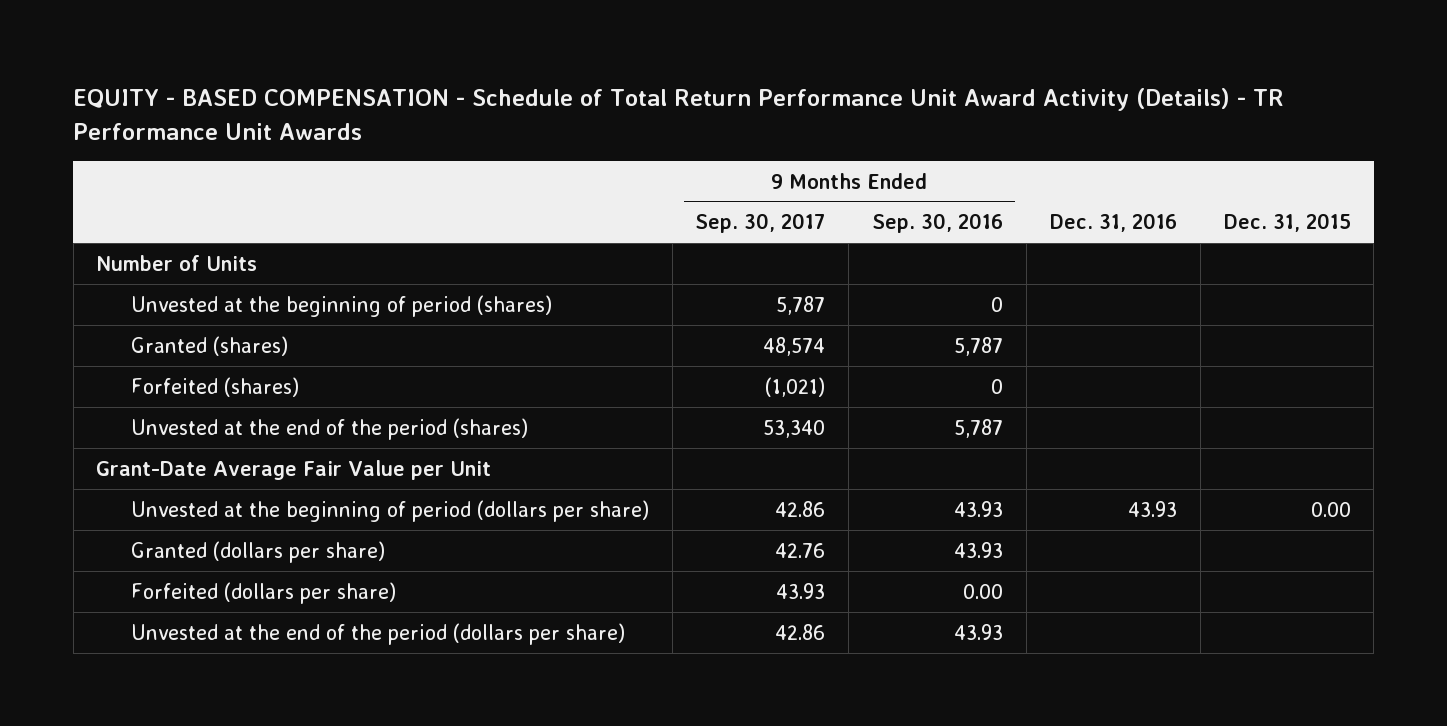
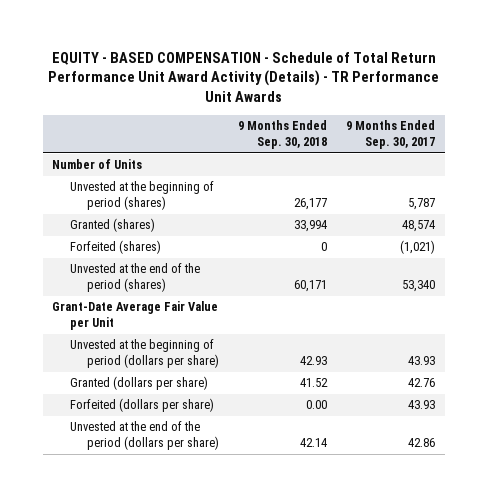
[872,213,1004,234] Sep. 30, 2016 -> none
[1049,213,1177,233] Dec. 31, 2016 -> none
[1223,213,1351,233] Dec. 31, 2015 -> none
none -> [238,120,328,150] 9 Months Ended Sep. 30, 2018
[775,500,826,517] 42.86 -> [408,356,436,366] 43.93

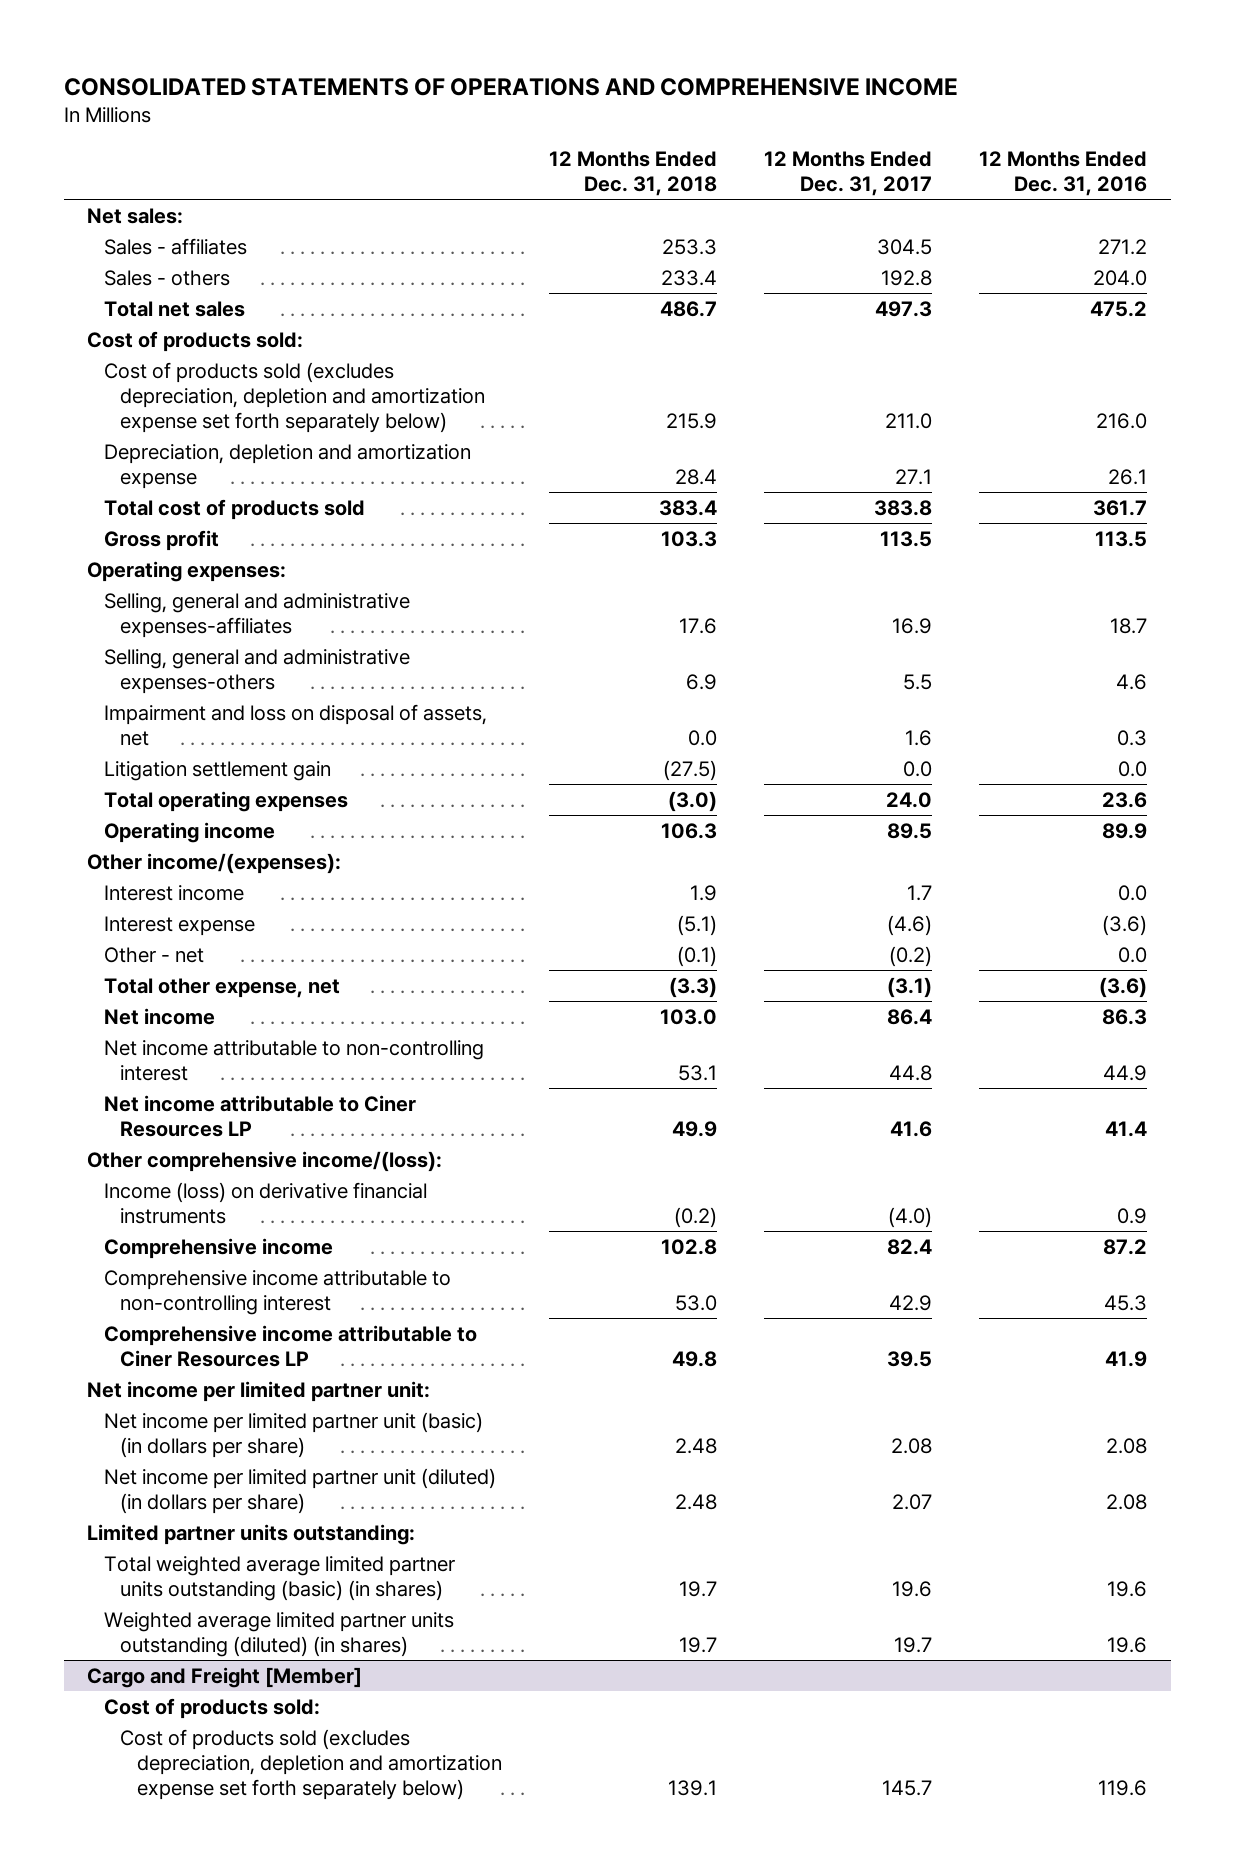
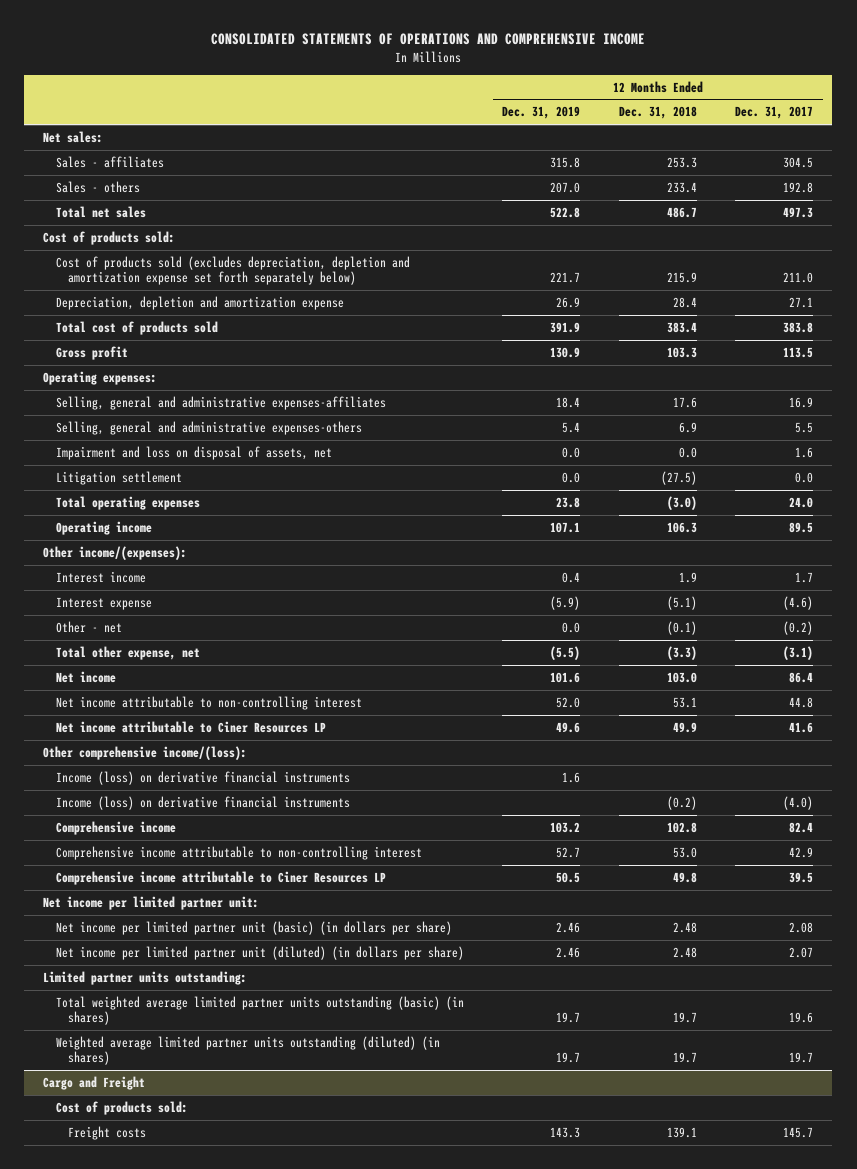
[979,150,1148,196] 12 Months Ended Dec. 31, 2016 -> none
none -> [502,106,581,120] Dec. 31, 2019
[103,760,331,781] Litigation settlement gain -> [55,470,182,485] Litigation settlement
none -> [55,770,350,785] Income (loss) on derivative financial instruments
[87,1666,363,1688] Cargo and Freight [Member] -> [43,1075,146,1090] Cargo and Freight
[120,1728,502,1800] Cost of products sold (excludes depreciation, depletion and amortization expense set forth separately below) -> [68,1125,147,1140] Freight costs

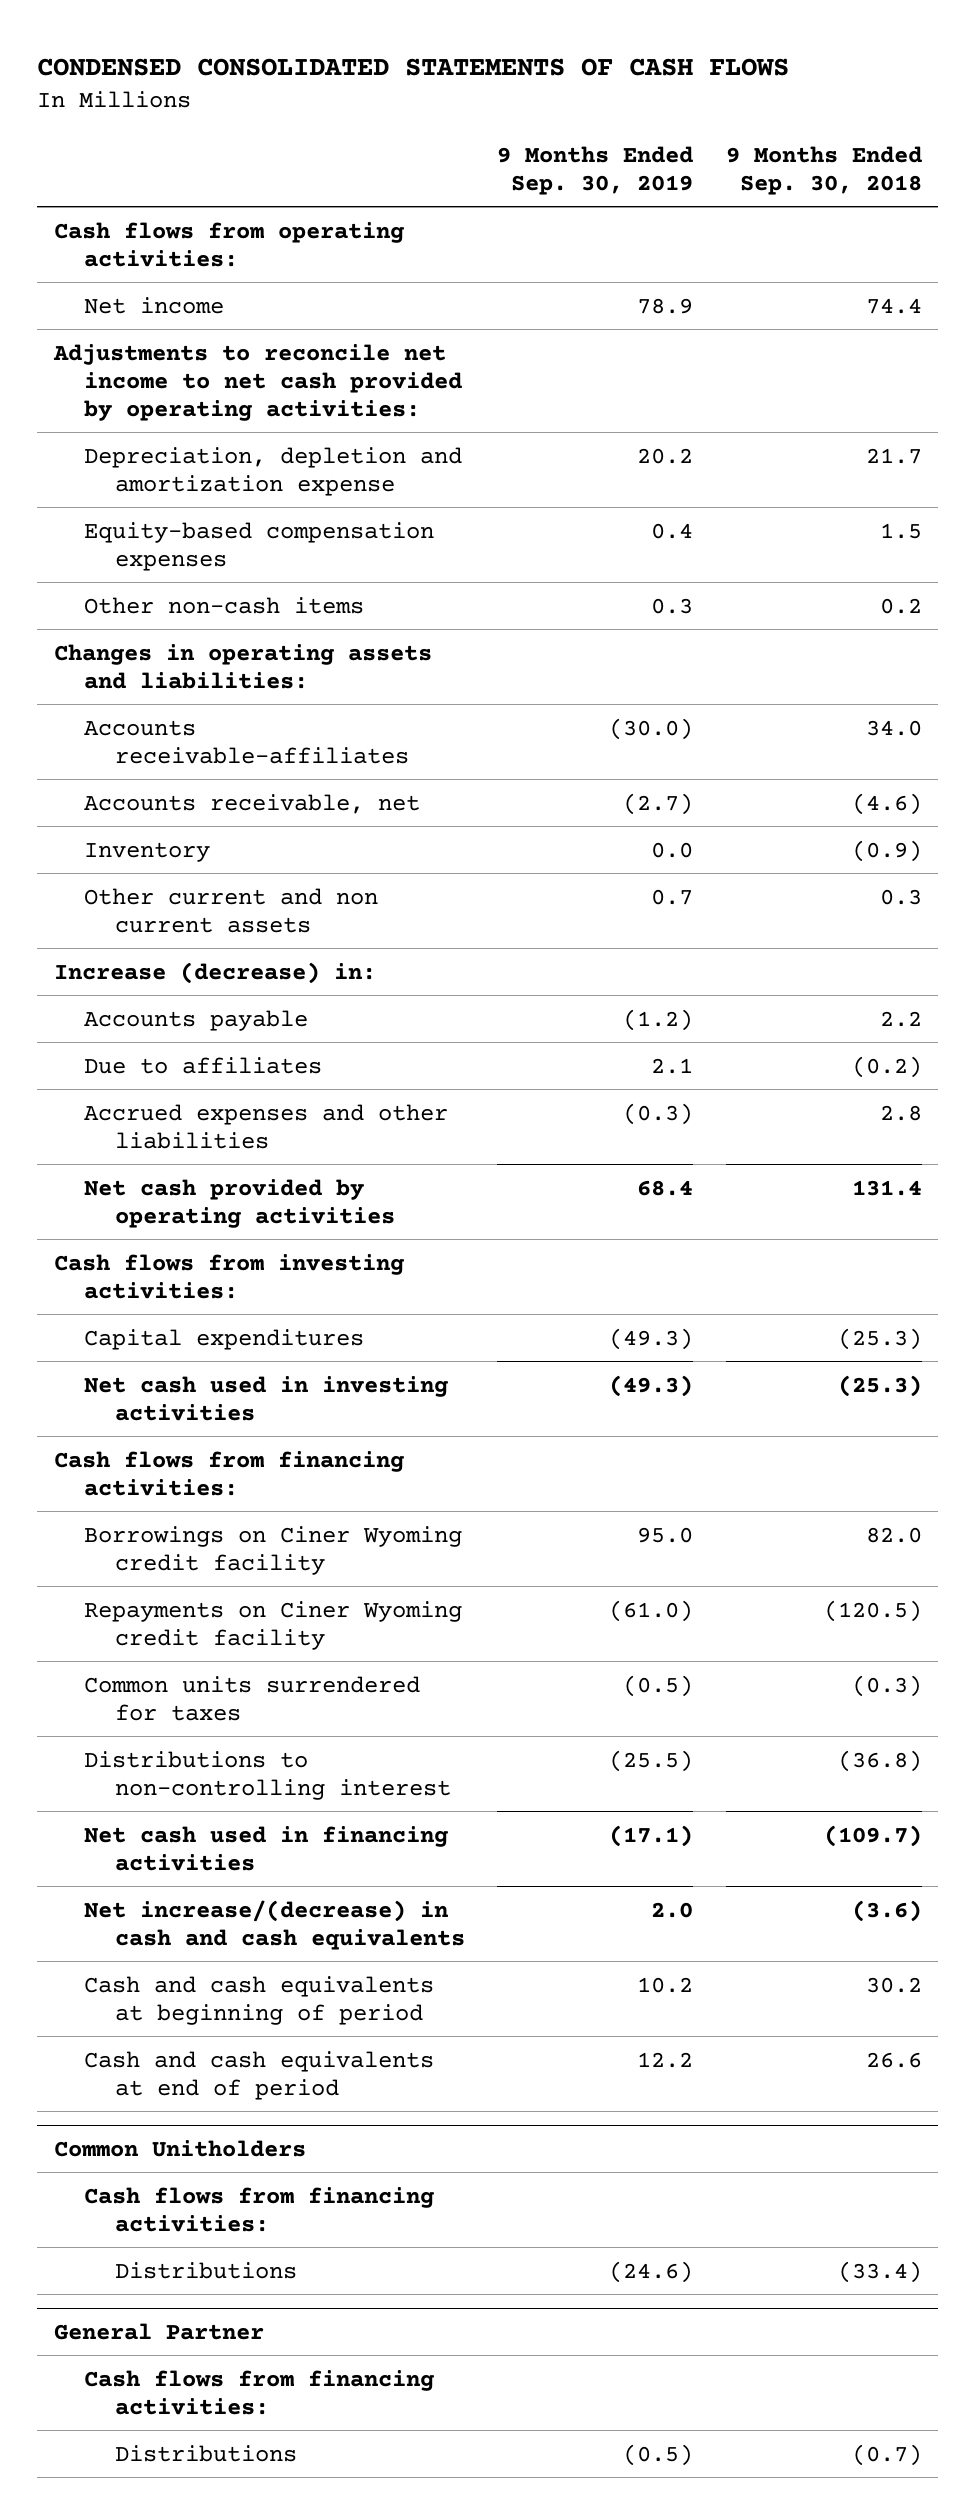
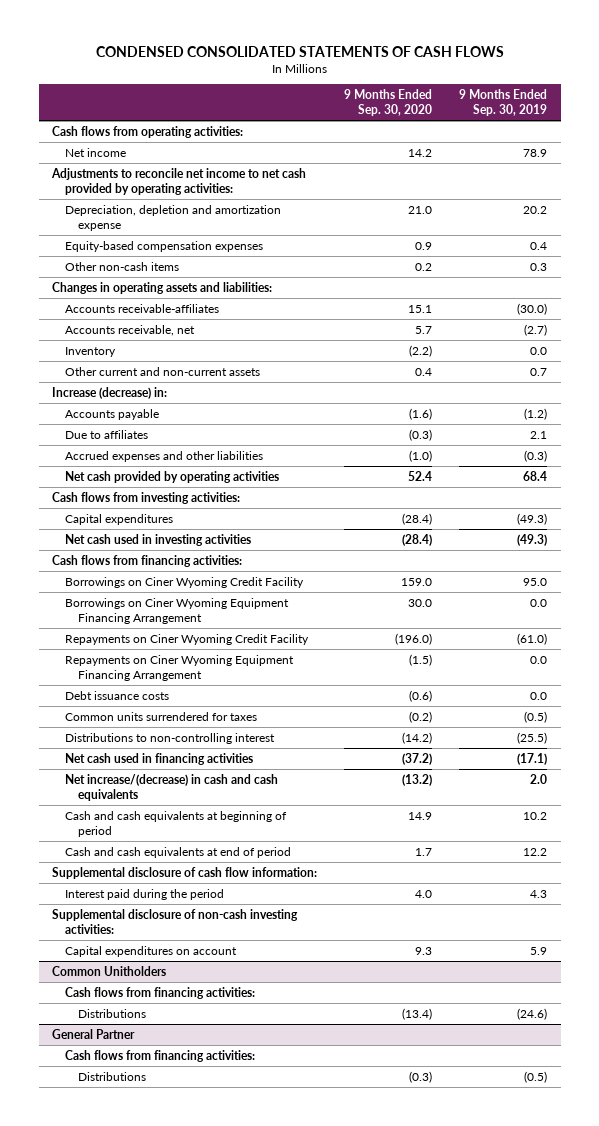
[726,145,923,195] 9 Months Ended Sep. 30, 2018 -> none
none -> [344,89,433,116] 9 Months Ended Sep. 30, 2020
[84,887,379,933] Other current and non current assets -> [65,366,261,376] Other current and non-current assets
[84,1525,463,1575] Borrowings on Ciner Wyoming credit facility -> [65,576,305,588] Borrowings on Ciner Wyoming Credit Facility
none -> [65,597,290,624] Borrowings on Ciner Wyoming Equipment Financing Arrangement
[84,1600,463,1650] Repayments on Ciner Wyoming credit facility -> [65,633,310,645] Repayments on Ciner Wyoming Credit Facility
none -> [65,654,295,681] Repayments on Ciner Wyoming Equipment Financing Arrangement
none -> [65,690,170,700] Debt issuance costs
none -> [52,866,318,879] Supplemental disclosure of cash flow information:
none -> [65,888,225,900] Interest paid during the period
none -> [52,908,299,934] Supplemental disclosure of non-cash investing activities:
none -> [65,945,238,957] Capital expenditures on account

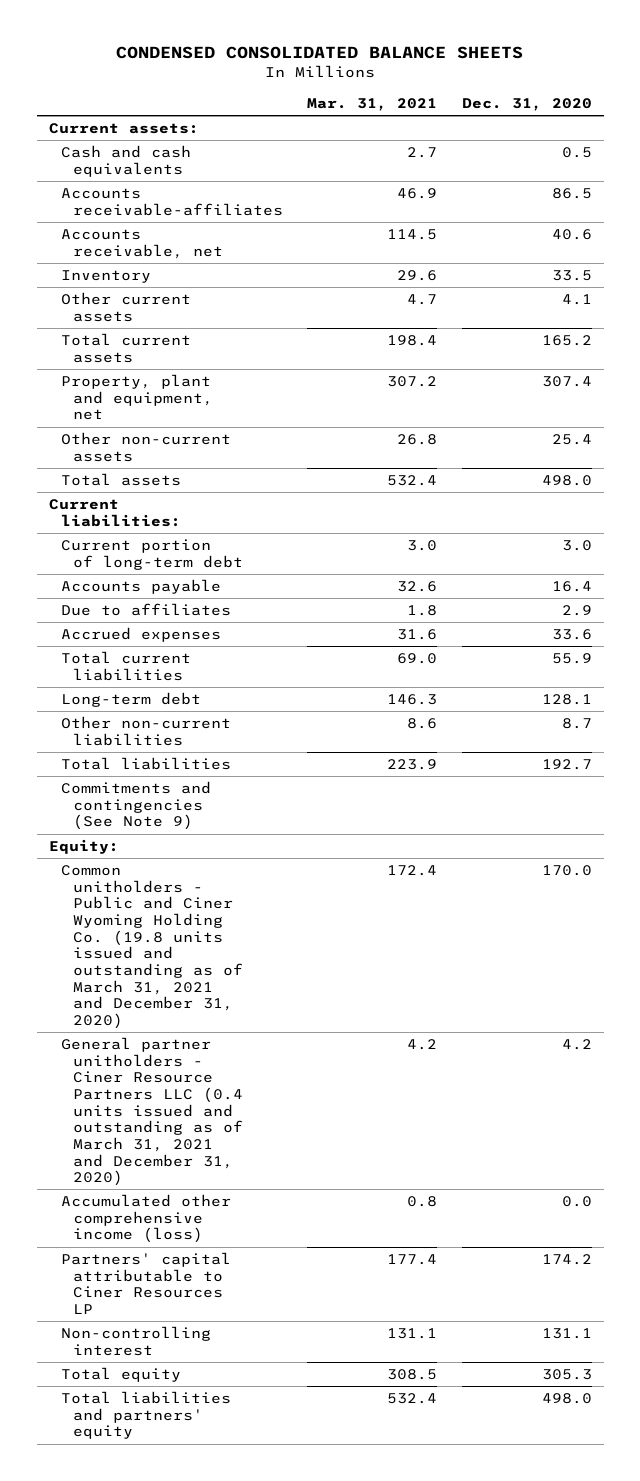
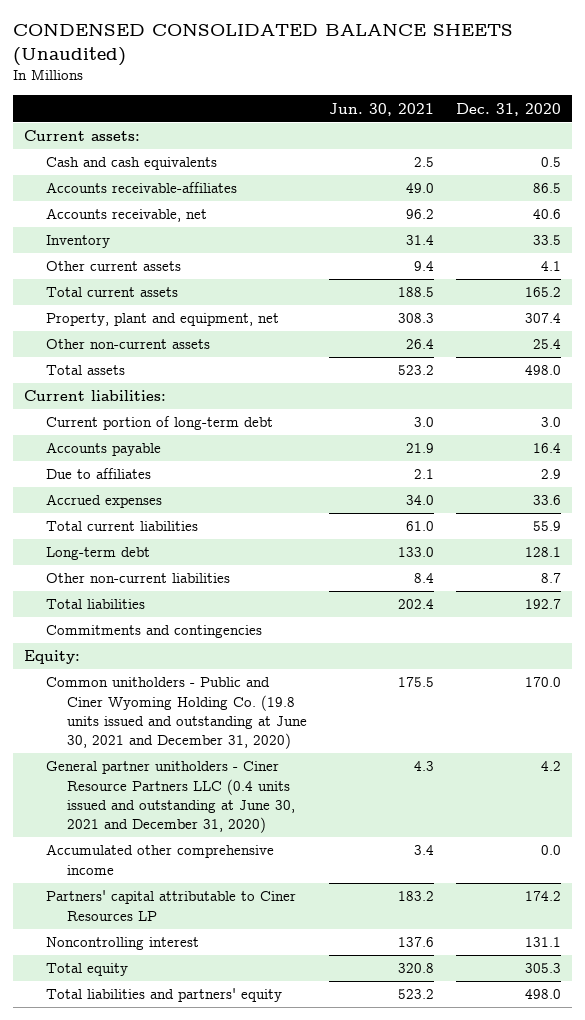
[116,46,524,60] CONDENSED CONSOLIDATED BALANCE SHEETS -> [12,23,513,66] CONDENSED CONSOLIDATED BALANCE SHEETS (Unaudited)
[307,97,438,111] Mar. 31, 2021 -> none
none -> [329,102,435,116] Jun. 30, 2021
[60,780,211,831] Commitments and contingencies (See Note 9) -> [45,625,262,639] Commitments and contingencies
[60,864,243,1029] Common unitholders - Public and Ciner Wyoming Holding Co. (19.8 units issued and outstanding as of March 31, 2021 and December 31, 2020) -> [45,677,308,750] Common unitholders - Public and Ciner Wyoming Holding Co. (19.8 units issued and outstanding at June 30, 2021 and December 31, 2020)
[60,1036,243,1187] General partner unitholders - Ciner Resource Partners LLC (0.4 units issued and outstanding as of March 31, 2021 and December 31, 2020) -> [45,761,296,834] General partner unitholders - Ciner Resource Partners LLC (0.4 units issued and outstanding at June 30, 2021 and December 31, 2020)
[60,1193,231,1244] Accumulated other comprehensive income (loss) -> [45,844,274,875] Accumulated other comprehensive income
[60,1325,211,1356] Non-controlling interest -> [45,937,199,951] Noncontrolling interest

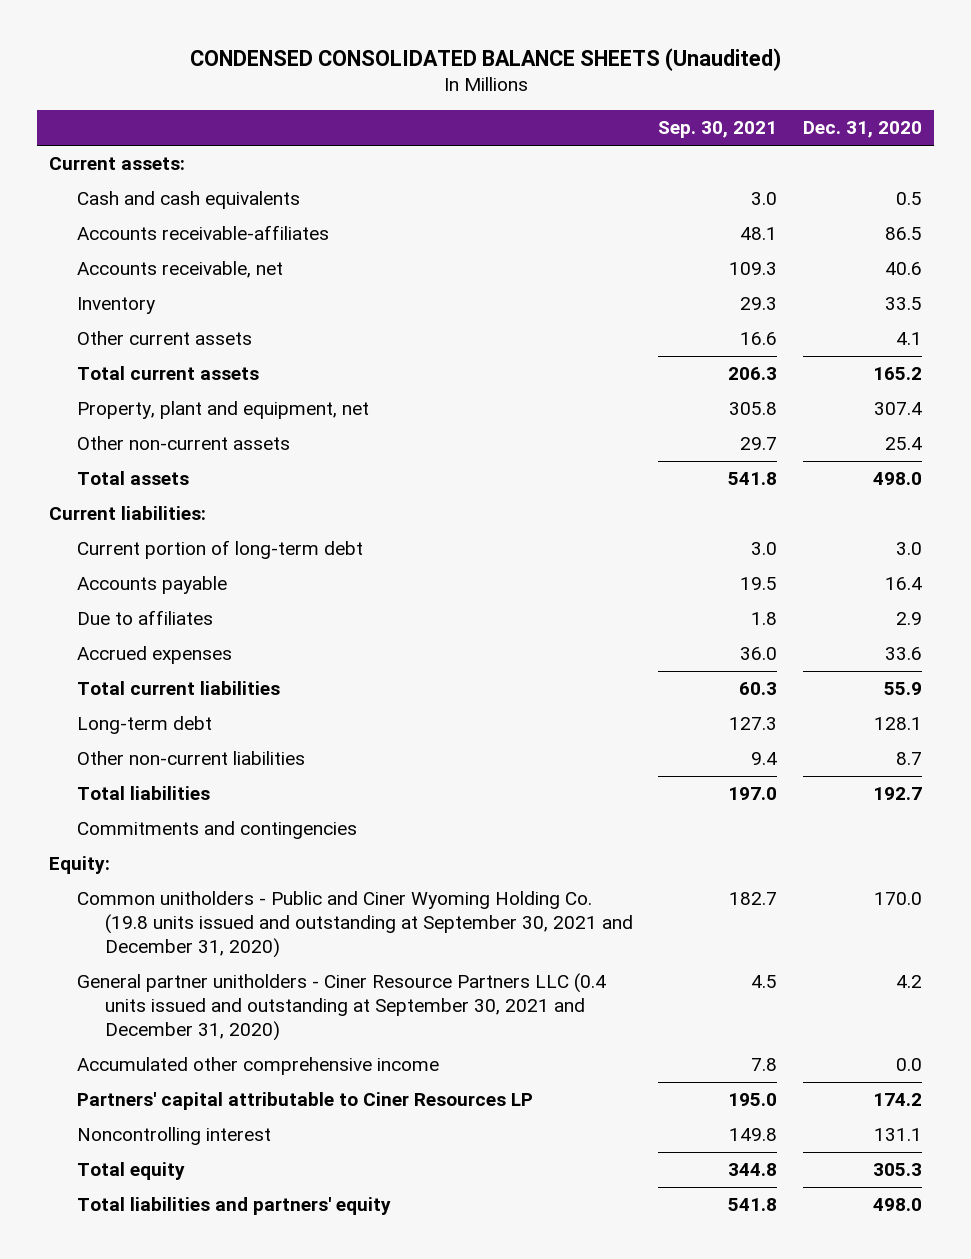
[329,102,435,116] Jun. 30, 2021 -> none
none -> [658,121,778,139] Sep. 30, 2021
[45,677,308,750] Common unitholders - Public and Ciner Wyoming Holding Co. (19.8 units issued and outstanding at June 30, 2021 and December 31, 2020) -> [77,891,633,959] Common unitholders - Public and Ciner Wyoming Holding Co. (19.8 units issued and outstanding at September 30, 2021 and December 31, 2020)
[45,761,296,834] General partner unitholders - Ciner Resource Partners LLC (0.4 units issued and outstanding at June 30, 2021 and December 31, 2020) -> [77,973,607,1042] General partner unitholders - Ciner Resource Partners LLC (0.4 units issued and outstanding at September 30, 2021 and December 31, 2020)

